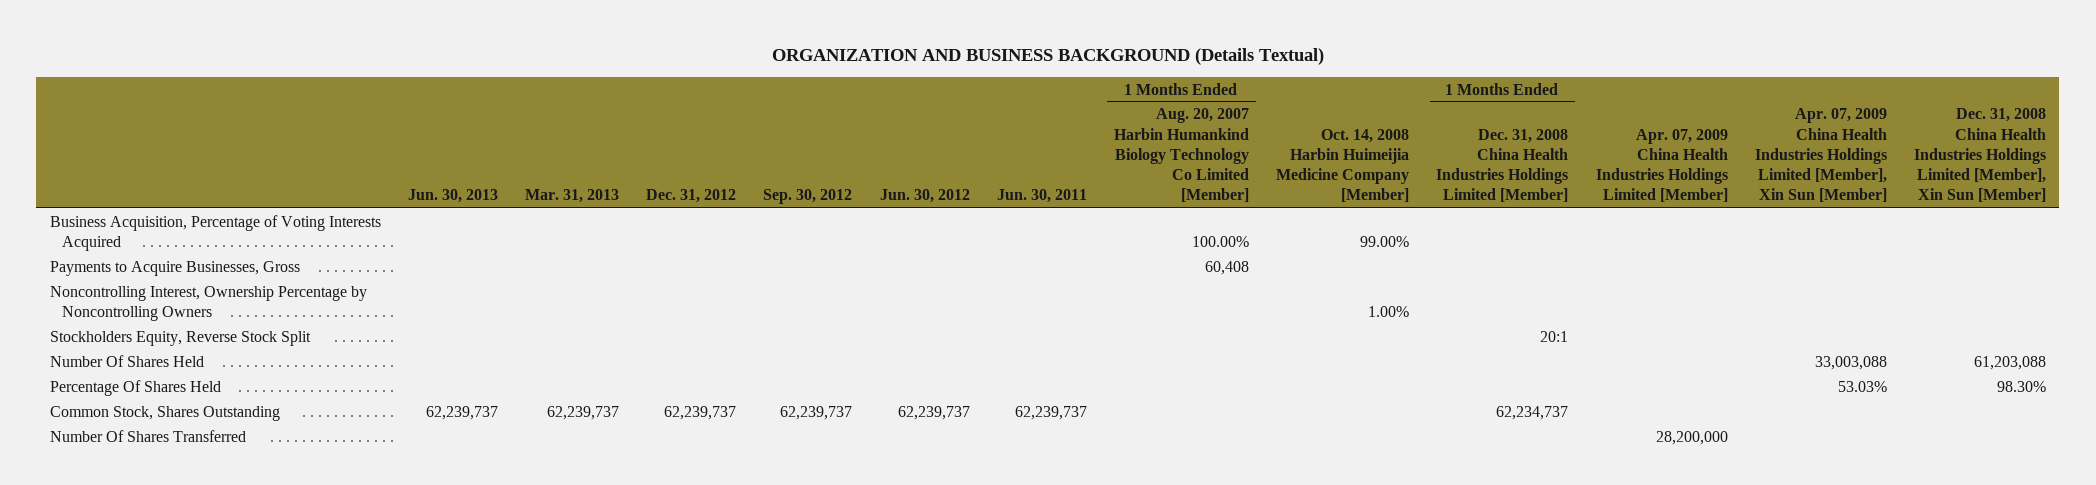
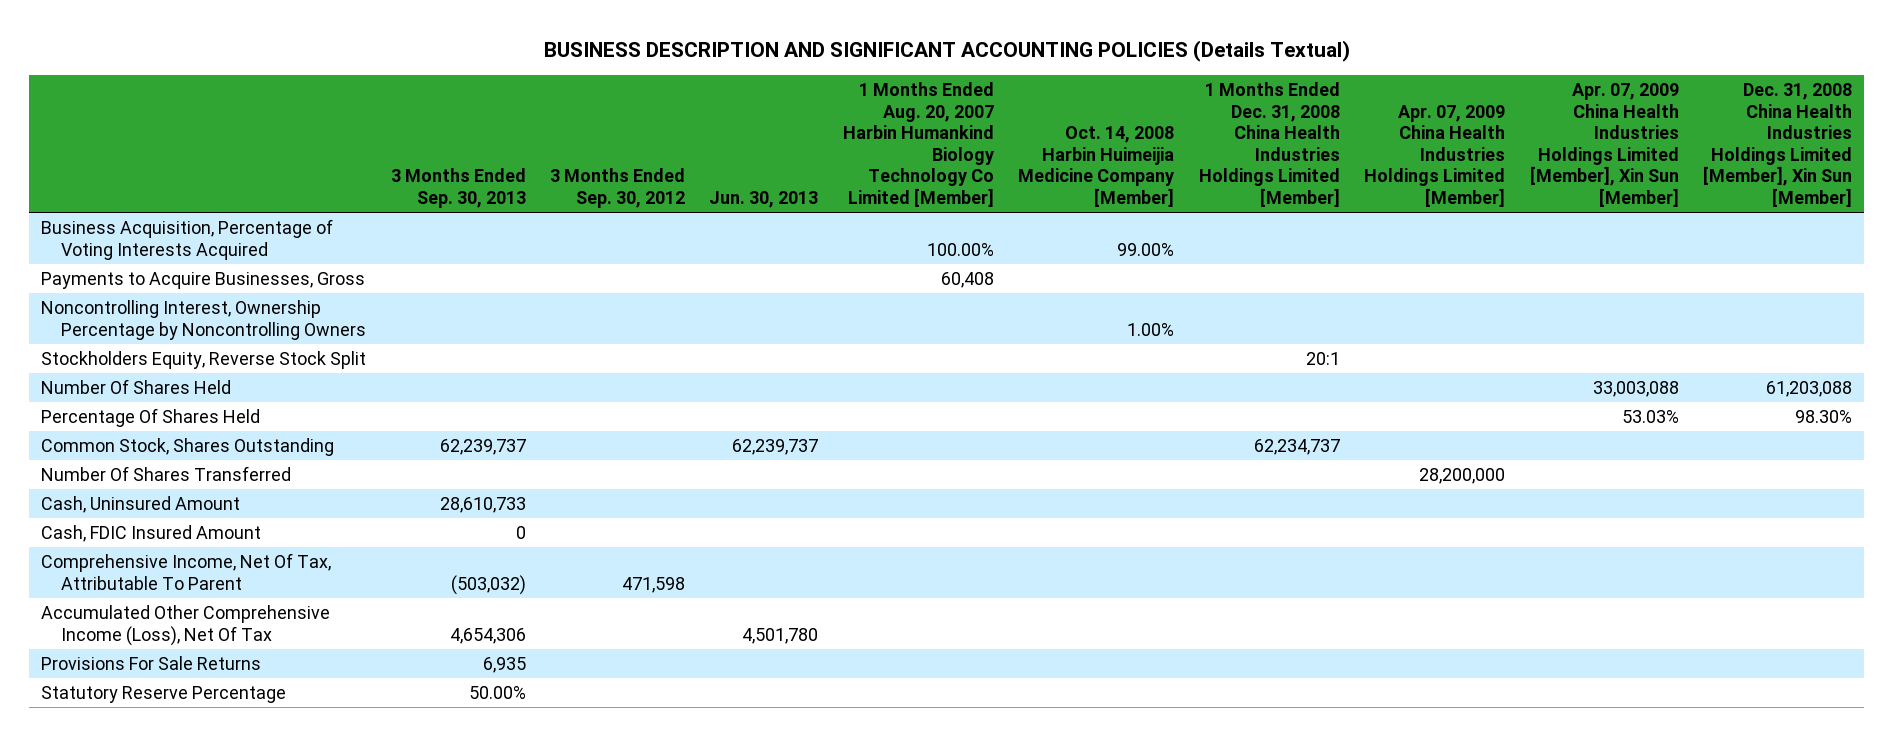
[771,48,1324,66] ORGANIZATION AND BUSINESS BACKGROUND (Details Textual) -> [543,39,1350,62] BUSINESS DESCRIPTION AND SIGNIFICANT ACCOUNTING POLICIES (Details Textual)
[525,189,620,204] Mar. 31, 2013 -> none
[646,189,737,204] Dec. 31, 2012 -> none
[763,189,853,205] Sep. 30, 2012 -> none
[879,189,970,204] Jun. 30, 2012 -> none
[996,189,1087,204] Jun. 30, 2011 -> none
none -> [390,168,526,209] 3 Months Ended Sep. 30, 2013
none -> [549,168,685,209] 3 Months Ended Sep. 30, 2012
none -> [41,496,241,514] Cash, Uninsured Amount
none -> [41,525,262,543] Cash, FDIC Insured Amount
none -> [41,553,332,590] Comprehensive Income, Net Of Tax, Attributable To Parent
none -> [41,605,331,646] Accumulated Other Comprehensive Income (Loss), Net Of Tax
none -> [41,656,262,671] Provisions For Sale Returns
none -> [41,686,287,704] Statutory Reserve Percentage

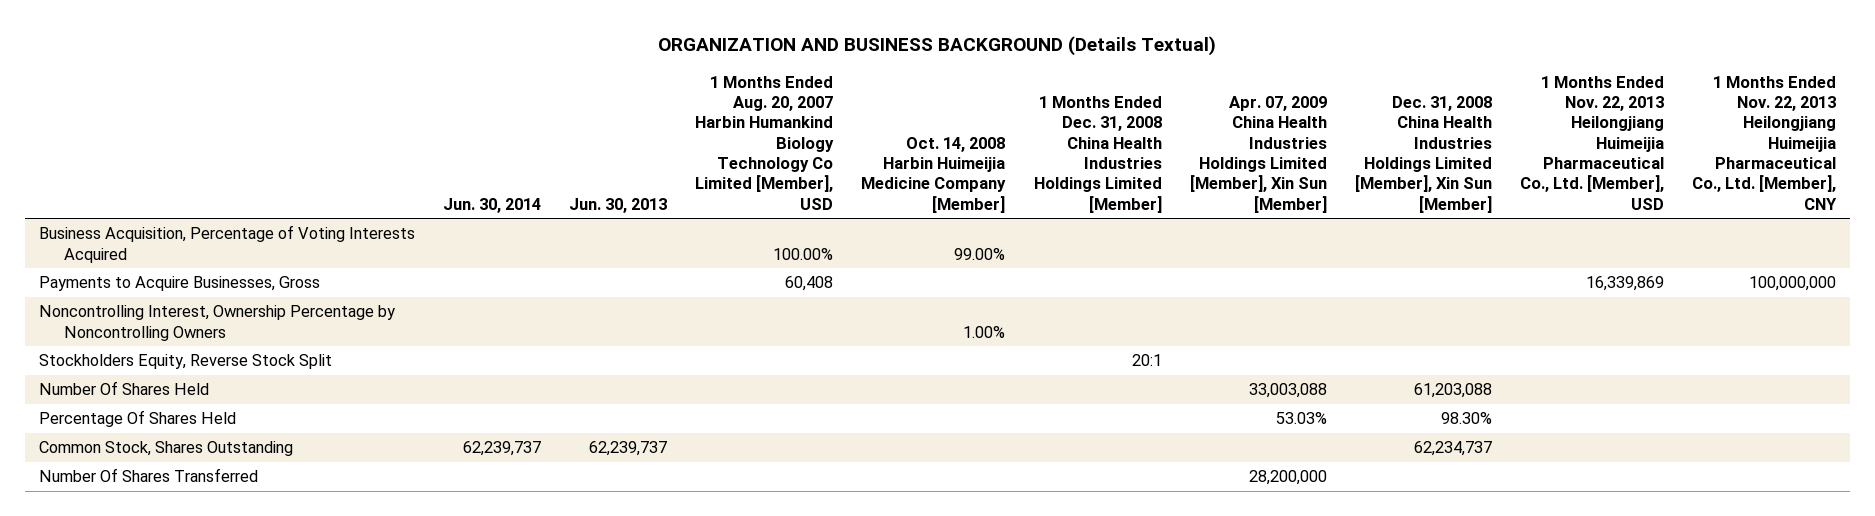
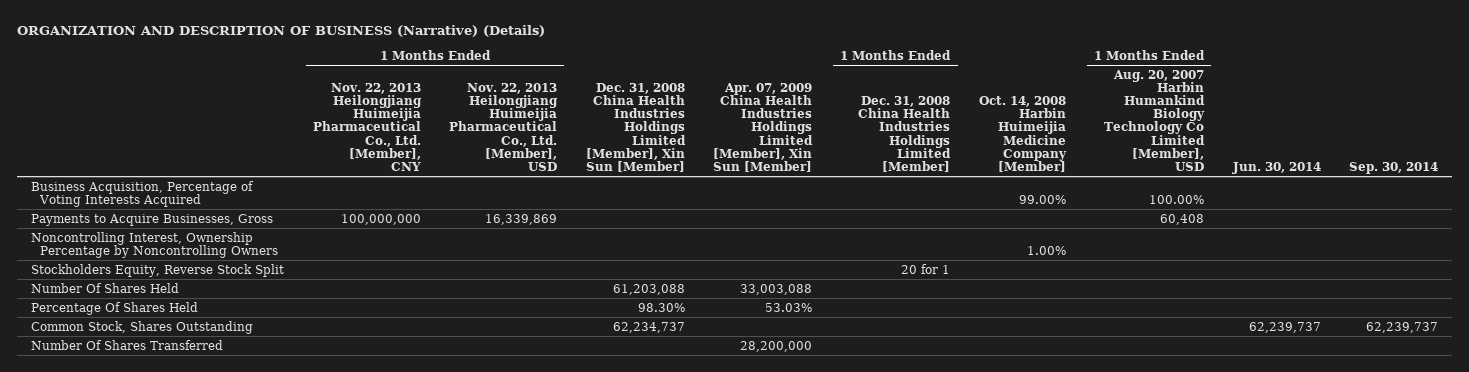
[658,35,1217,56] ORGANIZATION AND BUSINESS BACKGROUND (Details Textual) -> [17,24,546,37] ORGANIZATION AND DESCRIPTION OF BUSINESS (Narrative) (Details)
[569,197,668,213] Jun. 30, 2013 -> none
none -> [1349,161,1439,174] Sep. 30, 2014
[1131,354,1162,367] 20:1 -> [901,263,951,274] 20 for 1

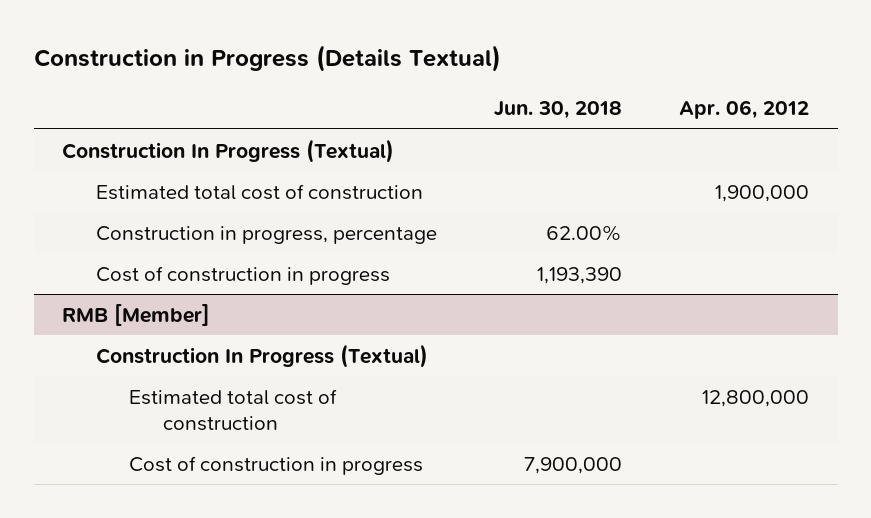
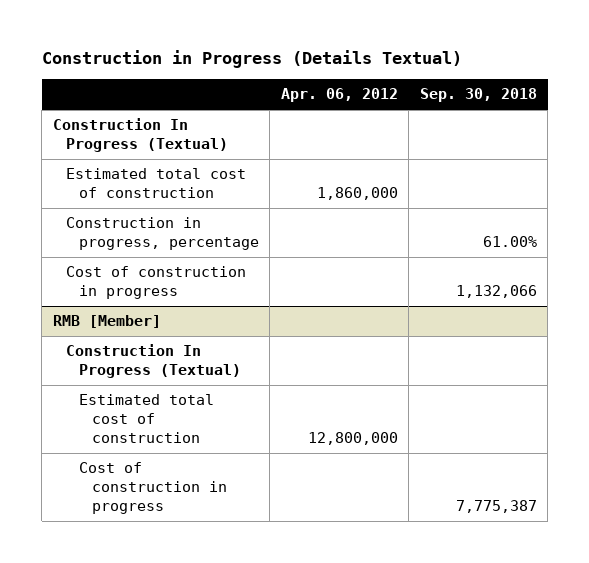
[493,101,622,120] Jun. 30, 2018 -> none
none -> [419,88,537,103] Sep. 30, 2018
[715,184,810,202] 1,900,000 -> [316,187,398,201] 1,860,000

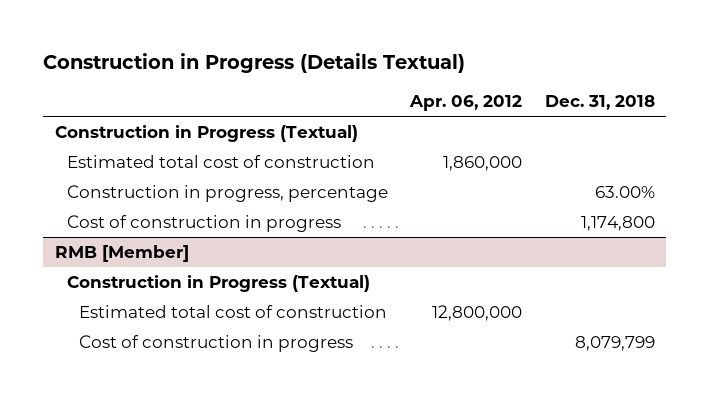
[419,88,537,103] Sep. 30, 2018 -> none
none -> [544,95,655,111] Dec. 31, 2018
[52,118,228,153] Construction In Progress (Textual) -> [54,124,358,142] Construction in Progress (Textual)
[65,344,241,379] Construction In Progress (Textual) -> [66,274,370,292] Construction in Progress (Textual)

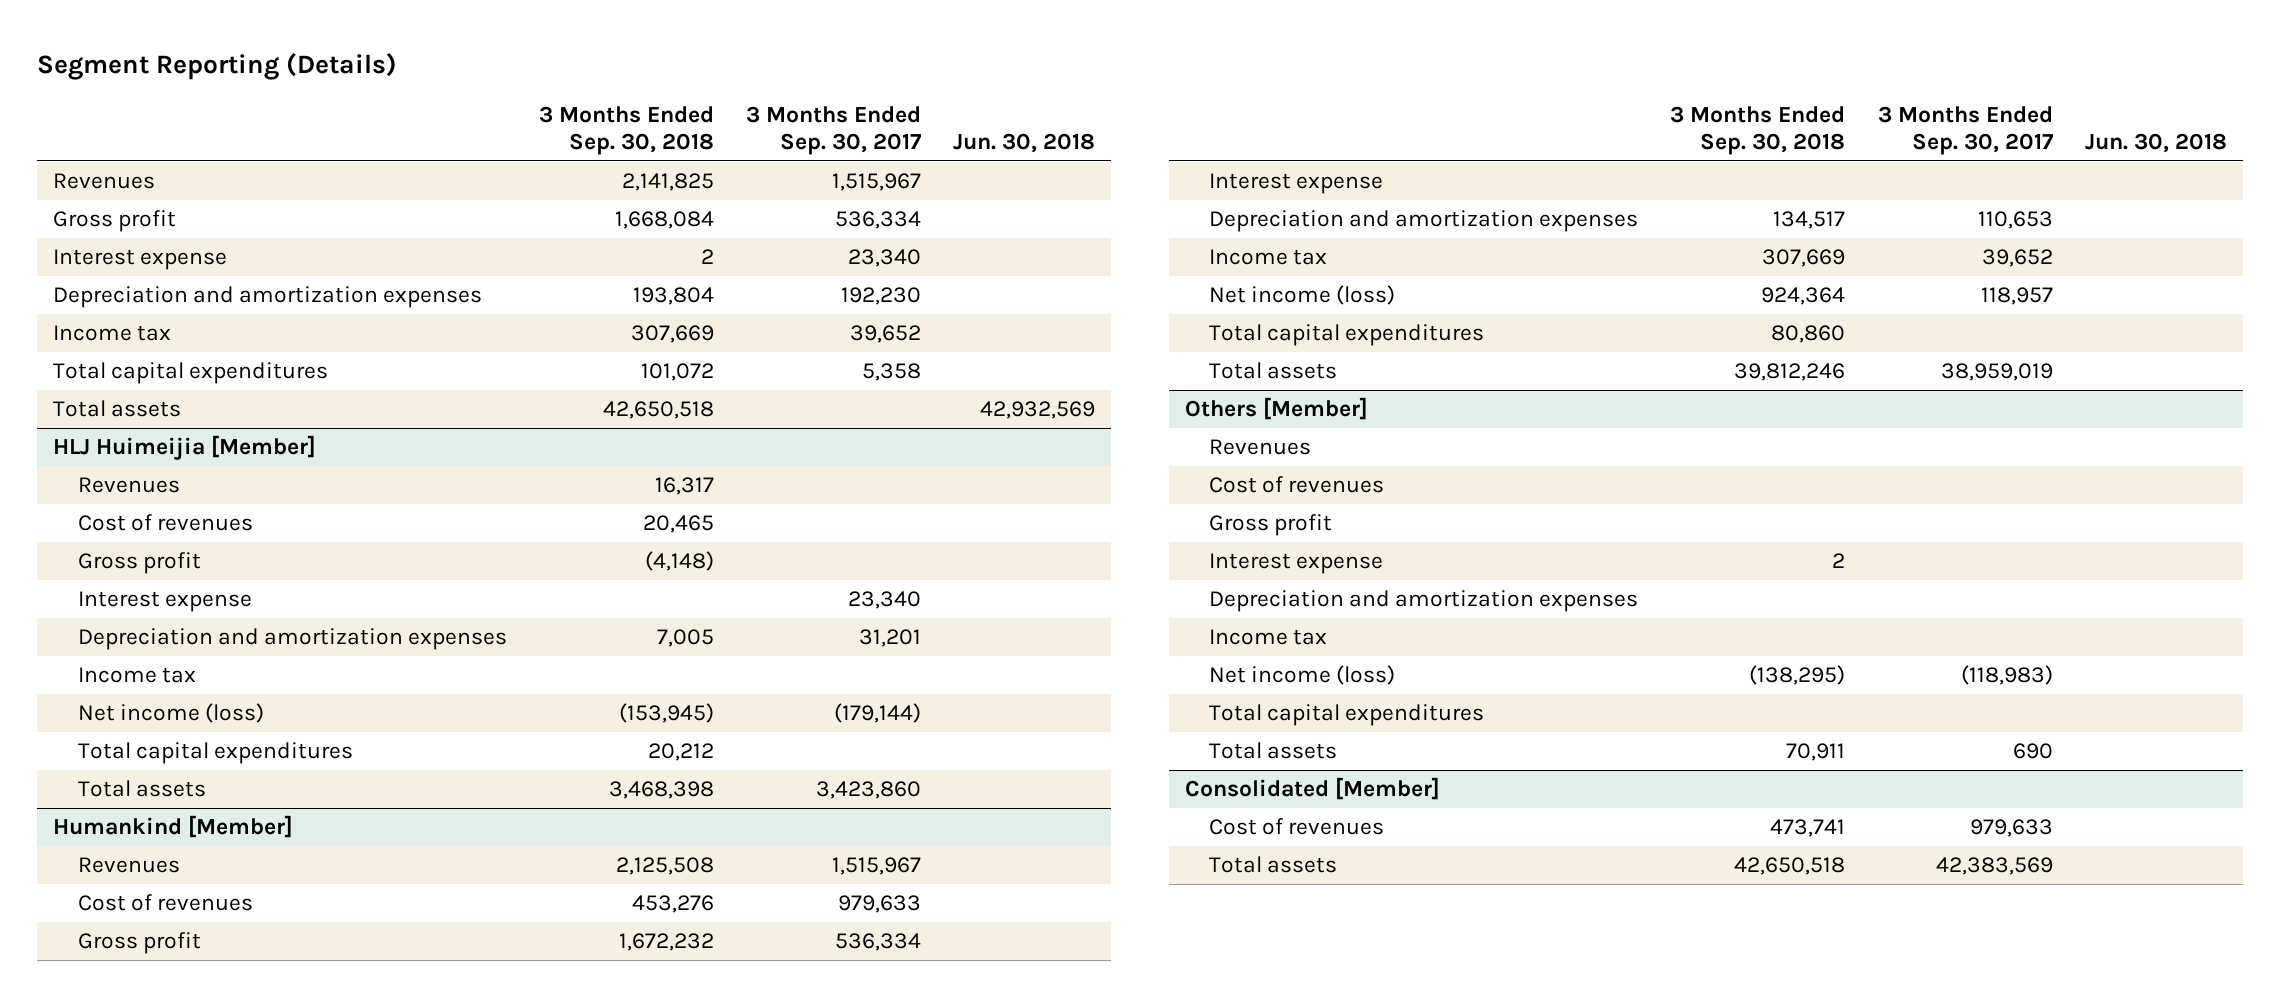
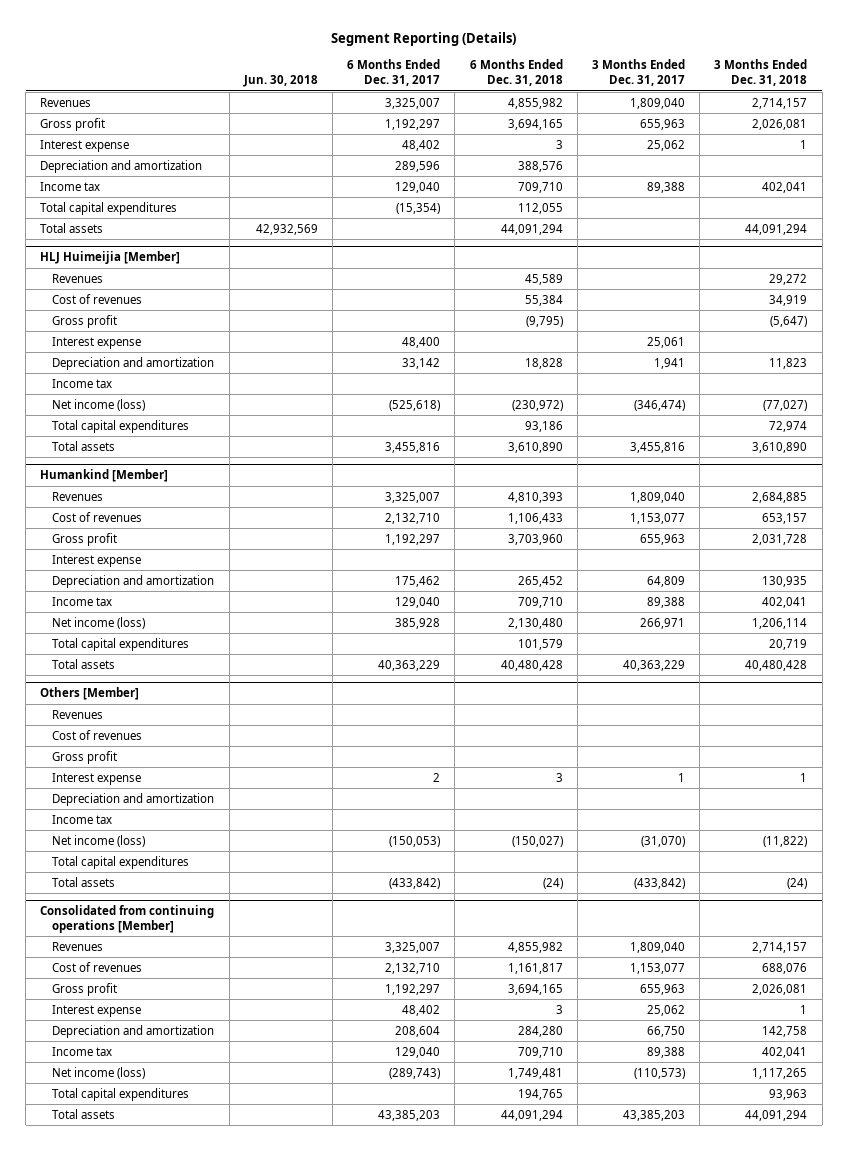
[538,106,714,156] 3 Months Ended Sep. 30, 2018 -> none
[746,106,923,156] 3 Months Ended Sep. 30, 2017 -> none
none -> [347,59,441,87] 6 Months Ended Dec. 31, 2017
none -> [469,59,563,87] 6 Months Ended Dec. 31, 2018
none -> [591,59,685,87] 3 Months Ended Dec. 31, 2017
none -> [714,59,808,87] 3 Months Ended Dec. 31, 2018
[53,286,483,309] Depreciation and amortization expenses -> [40,159,203,173] Depreciation and amortization
[77,628,507,651] Depreciation and amortization expenses -> [51,356,214,370] Depreciation and amortization
[1209,210,1639,233] Depreciation and amortization expenses -> [51,574,214,588] Depreciation and amortization
[1209,590,1639,613] Depreciation and amortization expenses -> [51,792,214,806] Depreciation and amortization
[1184,777,1440,801] Consolidated [Member] -> [40,905,215,933] Consolidated from continuing operations [Member]
none -> [51,941,103,951] Revenues
none -> [51,982,117,996] Gross profit
none -> [51,1004,141,1017] Interest expense
none -> [51,1024,214,1038] Depreciation and amortization
none -> [51,1046,112,1056] Income tax
none -> [51,1066,145,1079] Net income (loss)
none -> [51,1087,189,1101] Total capital expenditures

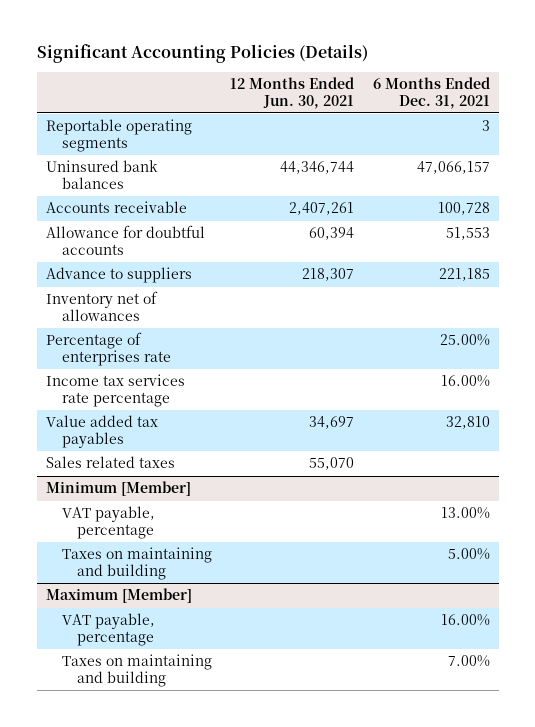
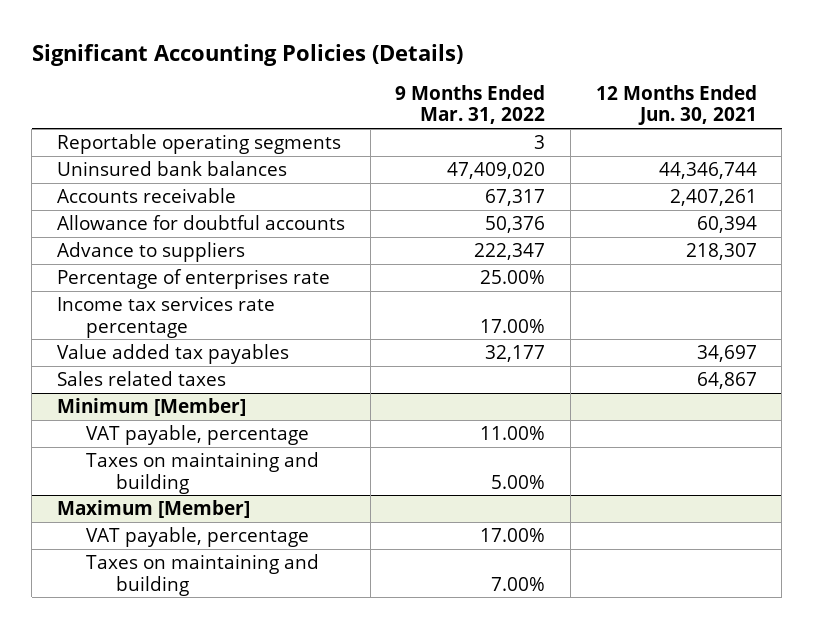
[372,77,490,109] 6 Months Ended Dec. 31, 2021 -> none
none -> [395,84,546,125] 9 Months Ended Mar. 31, 2022
[45,291,158,321] Inventory net of allowances -> none
[309,457,355,471] 55,070 -> [696,371,757,389] 64,867

